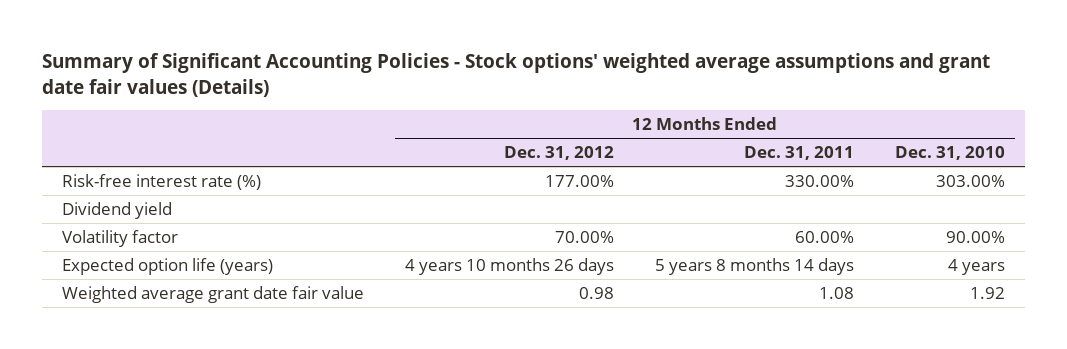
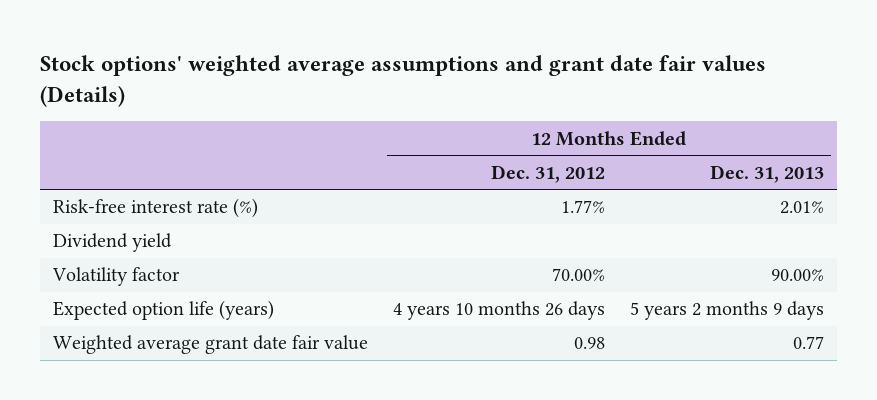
[41,52,990,97] Summary of Significant Accounting Policies - Stock options' weighted average assumptions and grant date fair values (Details) -> [40,54,767,107] Stock options' weighted average assumptions and grant date fair values (Details)
[744,146,855,161] Dec. 31, 2011 -> none
[895,146,1006,161] Dec. 31, 2010 -> none
none -> [710,164,825,183] Dec. 31, 2013
[545,174,615,187] 177.00% -> [561,200,606,214] 1.77%

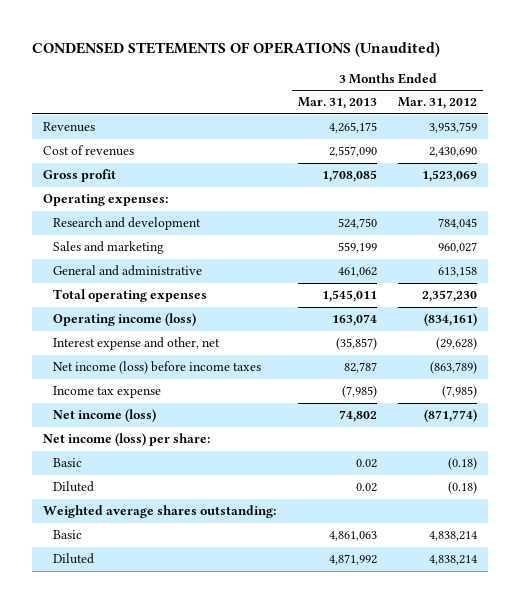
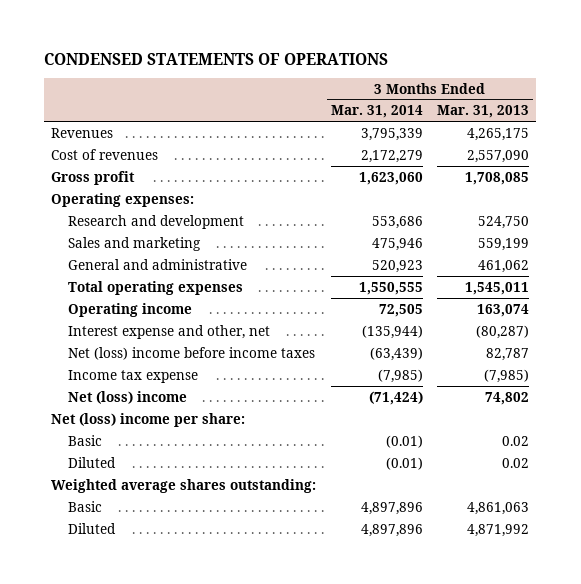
[32,42,441,58] CONDENSED STETEMENTS OF OPERATIONS (Unaudited) -> [44,52,389,65] CONDENSED STATEMENTS OF OPERATIONS
[398,97,478,110] Mar. 31, 2012 -> none
none -> [330,105,423,119] Mar. 31, 2014
[52,313,196,327] Operating income (loss) -> [67,302,192,317] Operating income
[335,337,377,351] (35,857) -> [476,324,530,339] (80,287)
[52,361,261,375] Net income (loss) before income taxes -> [67,346,315,360] Net (loss) income before income taxes
[52,409,156,423] Net income (loss) -> [67,390,187,404] Net (loss) income
[42,433,210,447] Net income (loss) per share: -> [51,412,246,427] Net (loss) income per share:

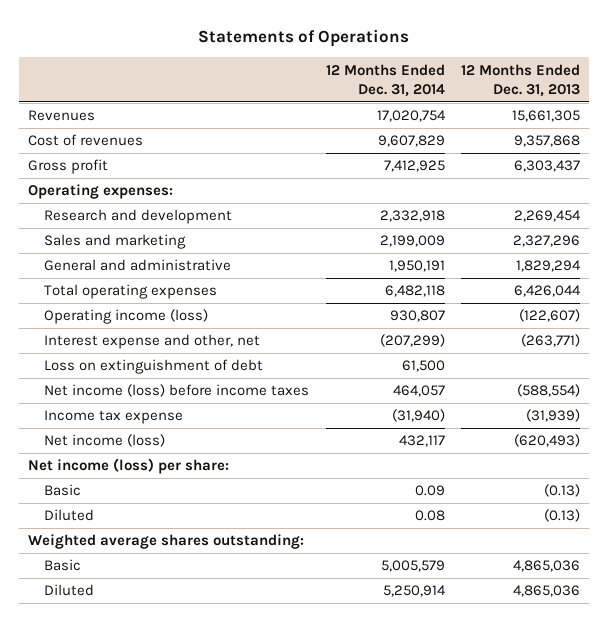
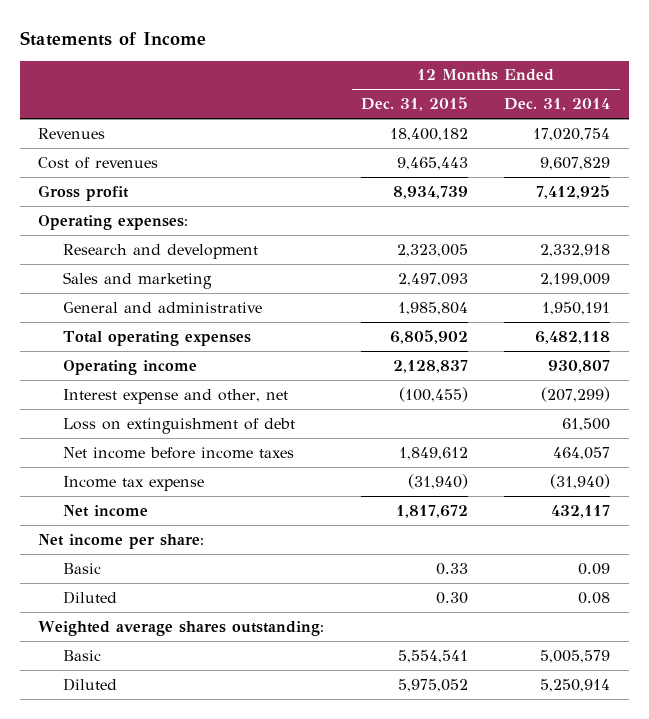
[197,29,409,48] Statements of Operations -> [20,30,207,46] Statements of Income
[461,63,581,97] 12 Months Ended Dec. 31, 2013 -> none
none -> [360,97,468,112] Dec. 31, 2015
[43,309,208,325] Operating income (loss) -> [62,359,197,375] Operating income
[43,384,309,398] Net income (loss) before income taxes -> [62,446,294,459] Net income before income taxes
[43,434,165,448] Net income (loss) -> [62,504,148,517] Net income
[27,458,229,475] Net income (loss) per share: -> [38,533,205,549] Net income per share:

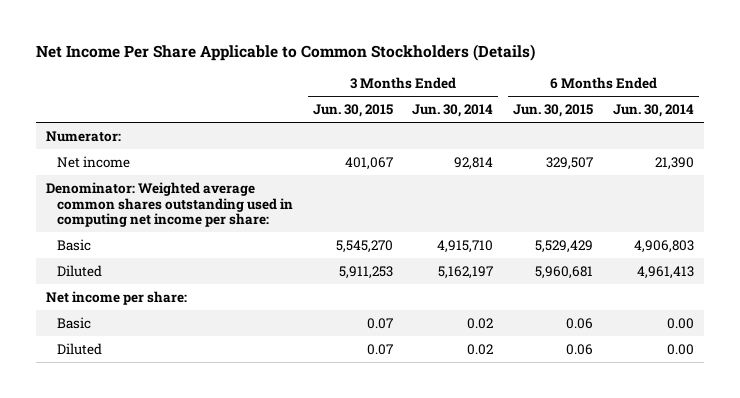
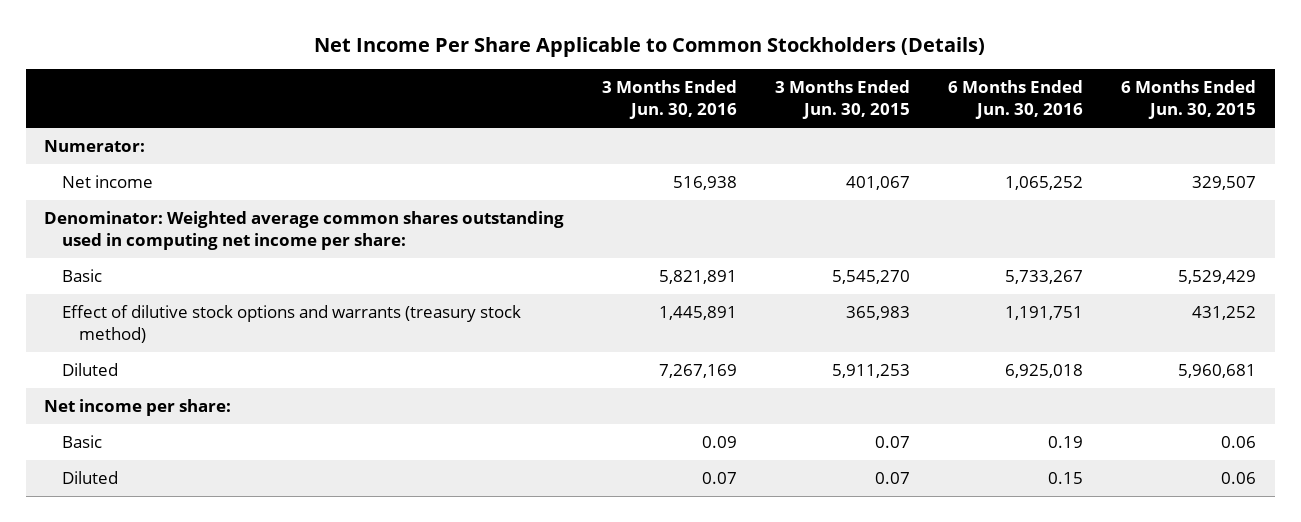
[412,104,494,118] Jun. 30, 2014 -> none
[612,104,694,118] Jun. 30, 2014 -> none
none -> [602,80,738,120] 3 Months Ended Jun. 30, 2016
none -> [948,80,1084,120] 6 Months Ended Jun. 30, 2016
none -> [61,304,521,343] Effect of dilutive stock options and warrants (treasury stock method)

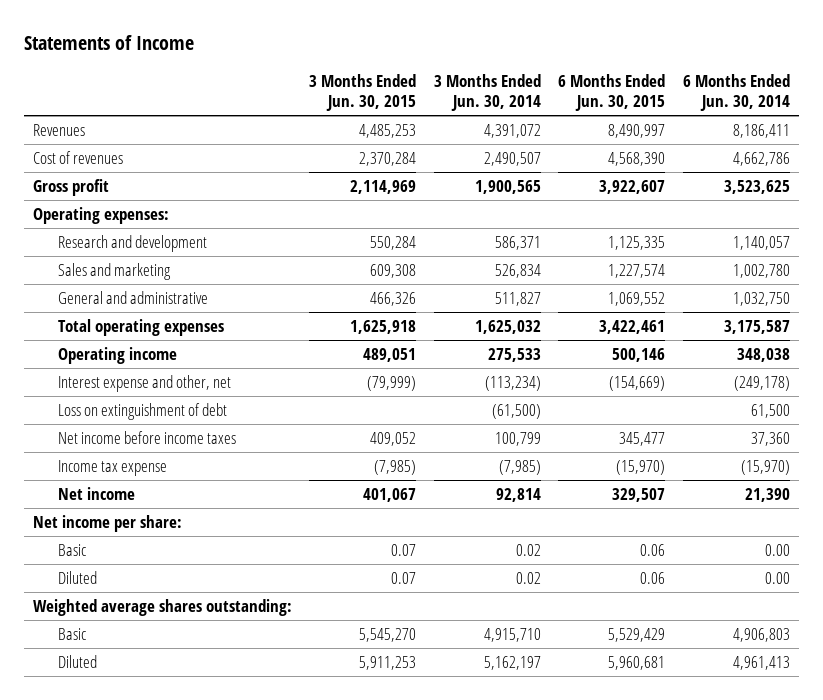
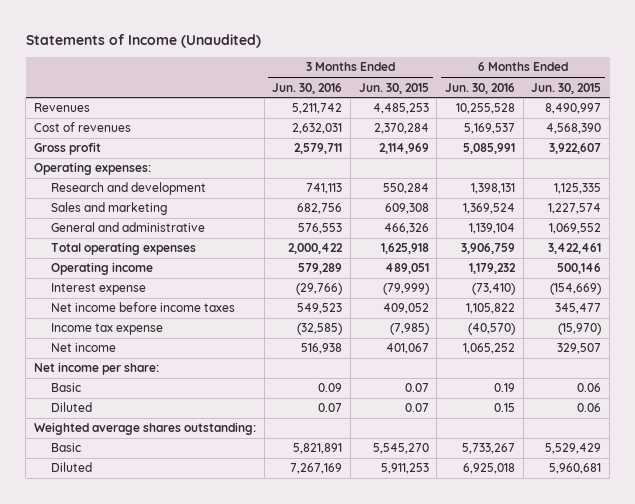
[24,35,195,51] Statements of Income -> [25,33,261,48] Statements of Income (Unaudited)
[433,74,541,111] 3 Months Ended Jun. 30, 2014 -> none
[683,74,791,111] 6 Months Ended Jun. 30, 2014 -> none
none -> [272,82,343,94] Jun. 30, 2016
none -> [445,82,516,94] Jun. 30, 2016
[57,403,227,421] Loss on extinguishment of debt -> none
[57,375,231,393] Interest expense and other, net -> [50,283,146,296] Interest expense

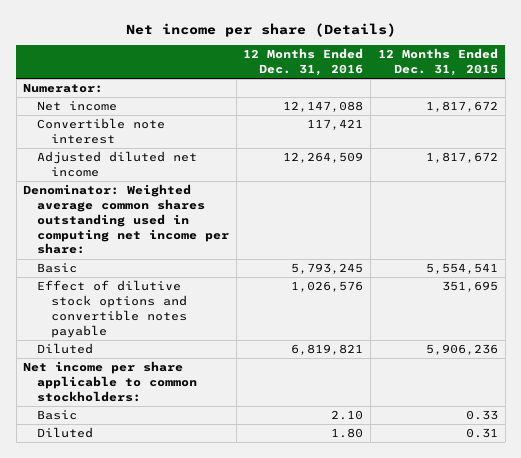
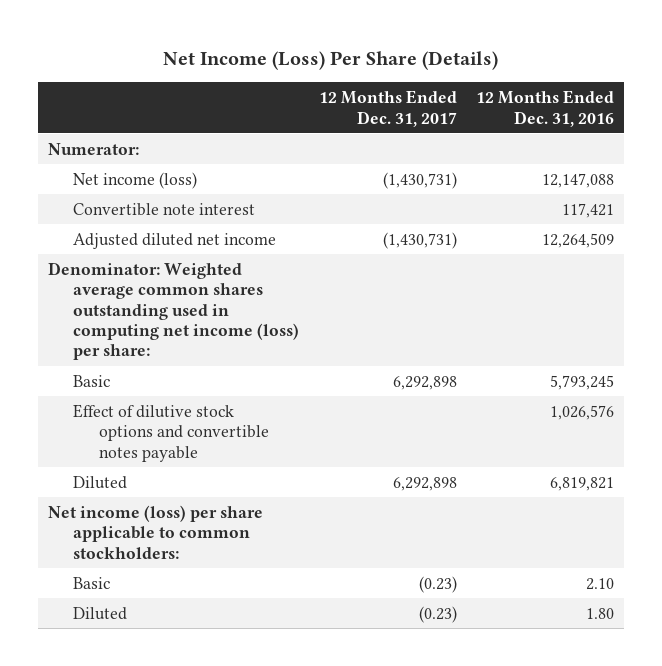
[125,22,396,37] Net income per share (Details) -> [162,51,498,71] Net Income (Loss) Per Share (Details)
[377,48,498,77] 12 Months Ended Dec. 31, 2015 -> none
none -> [318,90,457,127] 12 Months Ended Dec. 31, 2017
[37,101,118,112] Net income -> [73,171,198,189] Net income (loss)
[23,184,230,255] Denominator: Weighted average common shares outstanding used in computing net income per share: -> [47,261,300,361] Denominator: Weighted average common shares outstanding used in computing net income (loss) per share:
[23,361,198,402] Net income per share applicable to common stockholders: -> [47,504,263,559] Net income (loss) per share applicable to common stockholders:

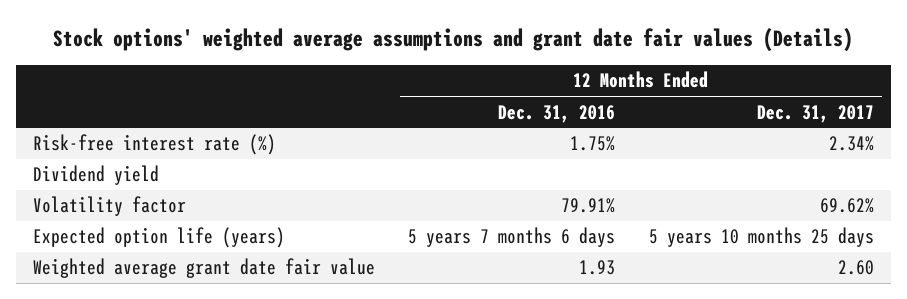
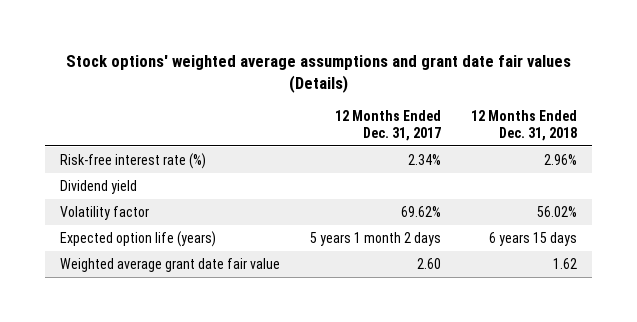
[498,104,616,123] Dec. 31, 2016 -> none
none -> [471,110,578,141] 12 Months Ended Dec. 31, 2018
[648,227,874,248] 5 years 10 months 25 days -> [310,231,442,246] 5 years 1 month 2 days

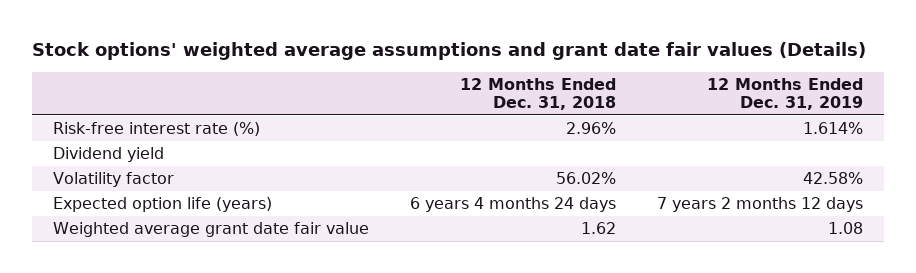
[335,110,442,141] 12 Months Ended Dec. 31, 2017 -> none
none -> [706,77,863,111] 12 Months Ended Dec. 31, 2019
[489,231,578,246] 6 years 15 days -> [409,196,616,212] 6 years 4 months 24 days

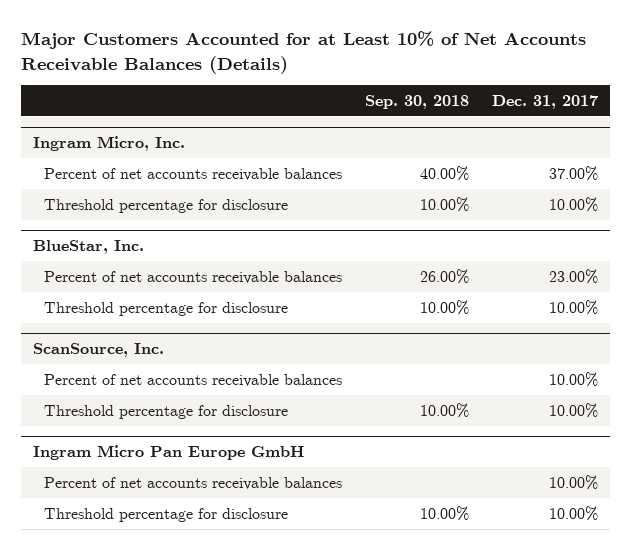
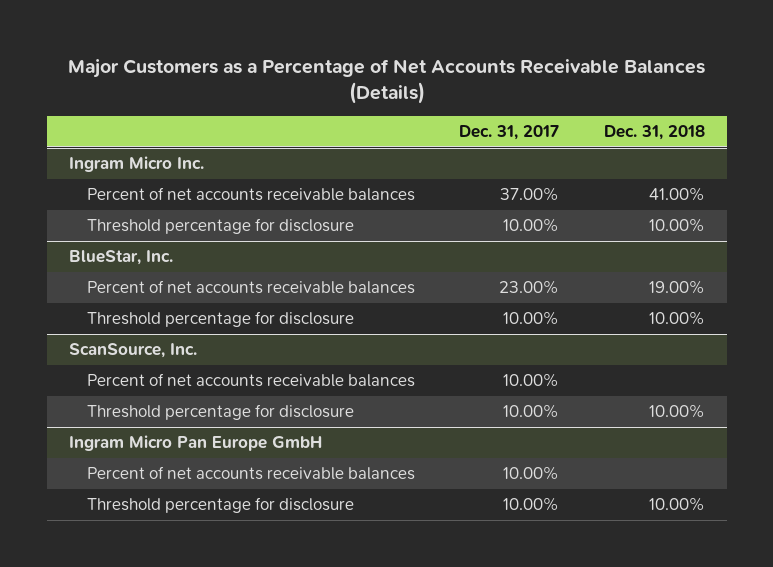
[21,31,587,74] Major Customers Accounted for at Least 10% of Net Accounts Receivable Balances (Details) -> [67,58,705,104] Major Customers as a Percentage of Net Accounts Receivable Balances (Details)
[364,94,469,109] Sep. 30, 2018 -> none
none -> [603,124,705,140] Dec. 31, 2018
[32,135,185,151] Ingram Micro, Inc. -> [68,156,204,173] Ingram Micro Inc.

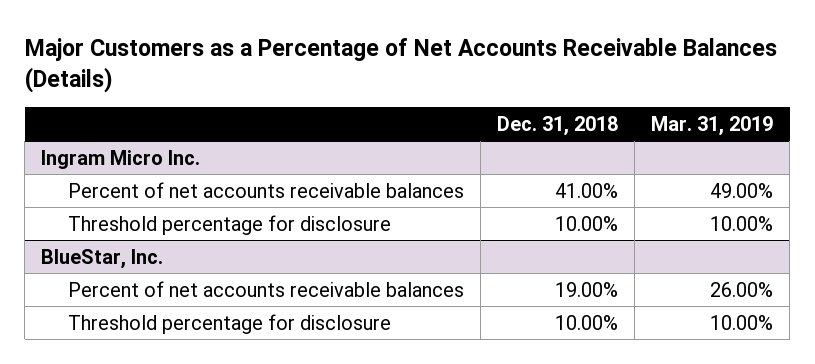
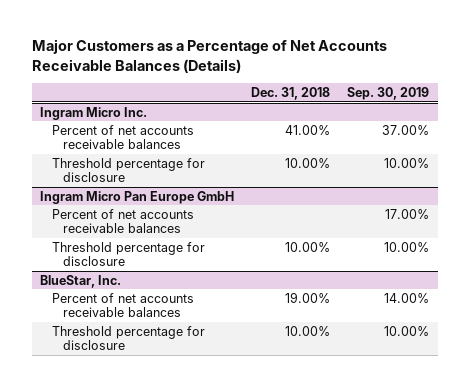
[651,115,774,136] Mar. 31, 2019 -> none
none -> [347,86,430,100] Sep. 30, 2019
none -> [40,190,235,204] Ingram Micro Pan Europe GmbH
none -> [51,208,194,234] Percent of net accounts receivable balances
none -> [51,241,205,267] Threshold percentage for disclosure

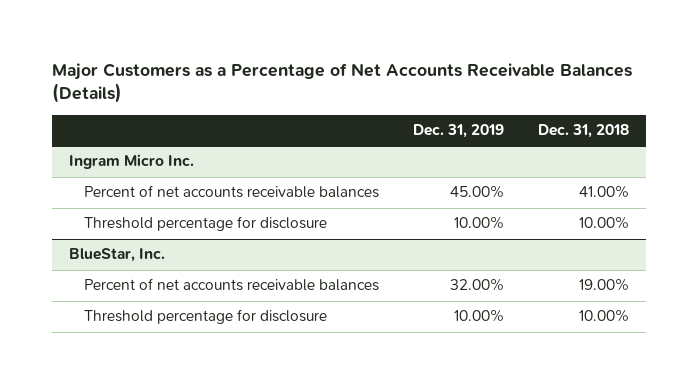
[347,86,430,100] Sep. 30, 2019 -> none
none -> [412,124,504,139] Dec. 31, 2019
[40,190,235,204] Ingram Micro Pan Europe GmbH -> none
[51,208,194,234] Percent of net accounts receivable balances -> none
[51,241,205,267] Threshold percentage for disclosure -> none

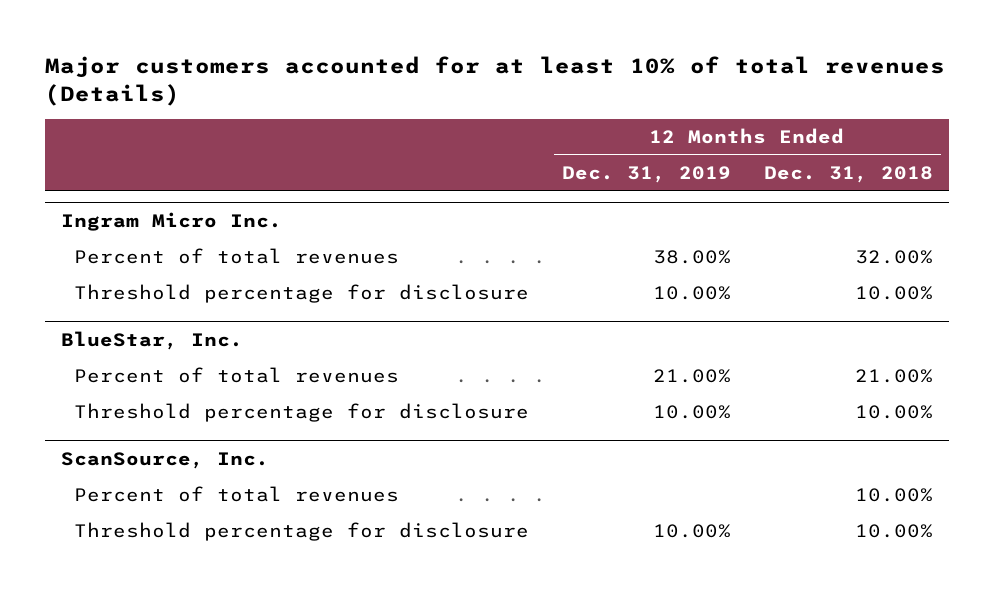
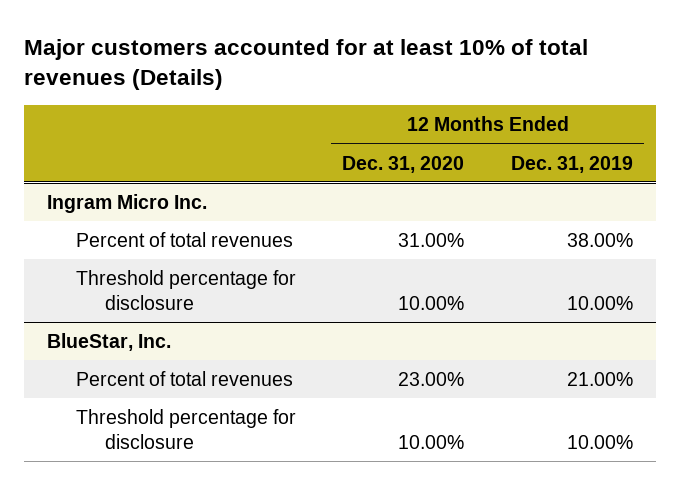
[763,165,933,183] Dec. 31, 2018 -> none
none -> [342,155,465,173] Dec. 31, 2020
[61,452,270,470] ScanSource, Inc. -> none
[74,486,400,503] Percent of total revenues -> none
[74,522,530,542] Threshold percentage for disclosure -> none

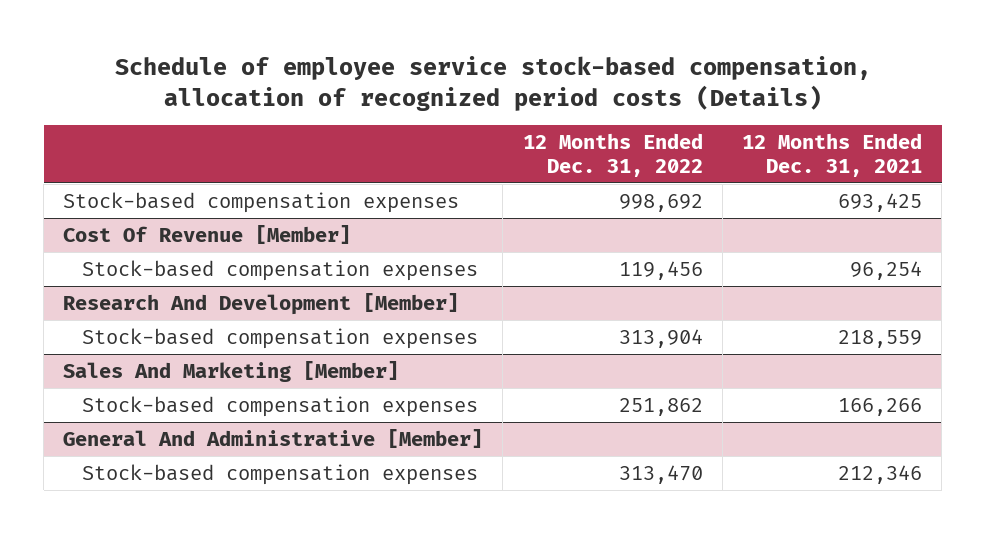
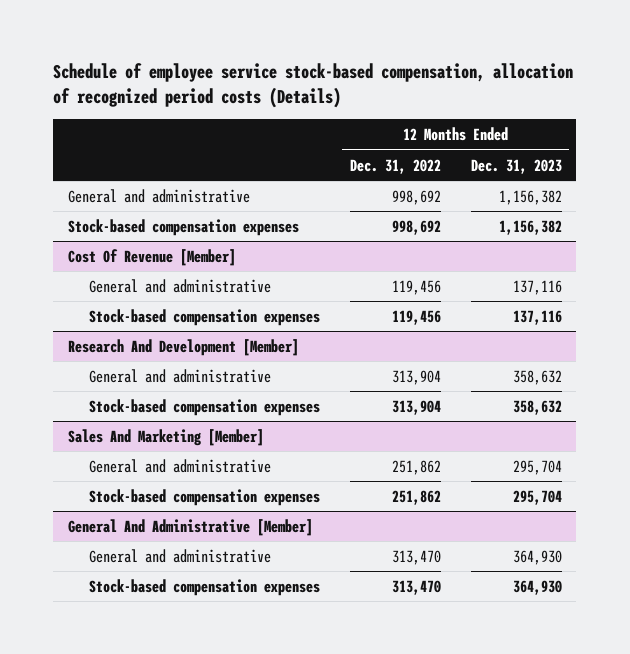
[742,133,923,178] 12 Months Ended Dec. 31, 2021 -> none
none -> [470,158,562,174] Dec. 31, 2023
none -> [68,188,251,203] General and administrative
none -> [89,278,272,293] General and administrative
none -> [89,368,272,383] General and administrative
none -> [89,458,272,473] General and administrative
none -> [89,548,272,563] General and administrative

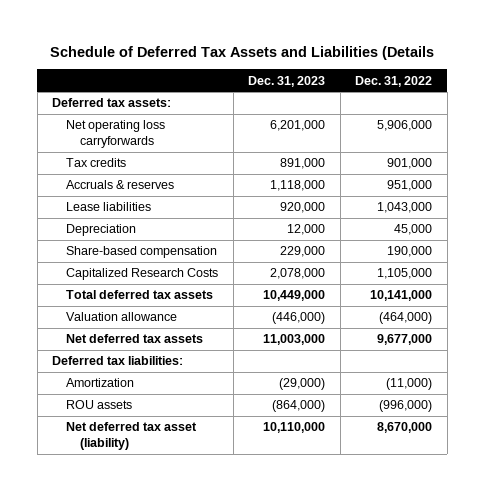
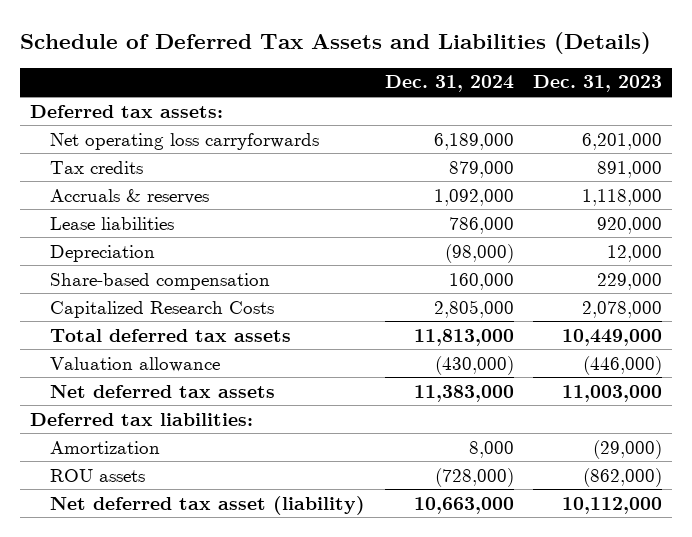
[50,45,435,60] Schedule of Deferred Tax Assets and Liabilities (Details -> [19,32,651,55] Schedule of Deferred Tax Assets and Liabilities (Details)
[355,75,433,87] Dec. 31, 2022 -> none
none -> [384,75,514,93] Dec. 31, 2024
[272,400,326,413] (864,000) -> [583,467,663,487] (862,000)
[263,422,326,434] 10,110,000 -> [562,496,663,514] 10,112,000

